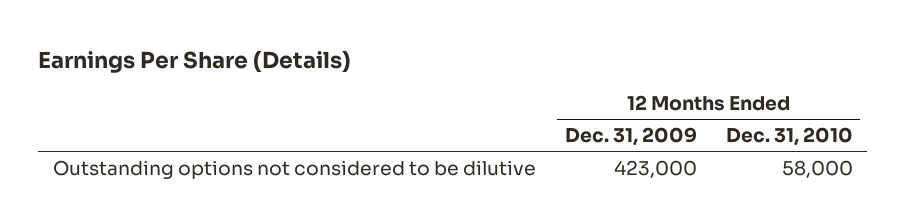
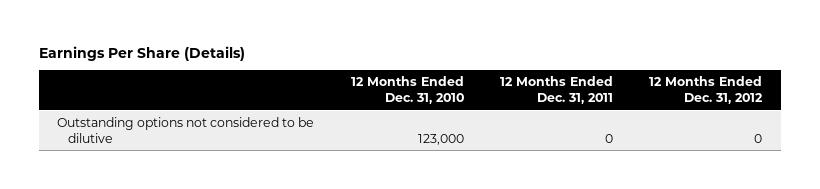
[564,127,697,147] Dec. 31, 2009 -> none
none -> [500,76,614,105] 12 Months Ended Dec. 31, 2011
none -> [649,76,764,105] 12 Months Ended Dec. 31, 2012
[781,160,853,179] 58,000 -> [417,133,464,145] 123,000

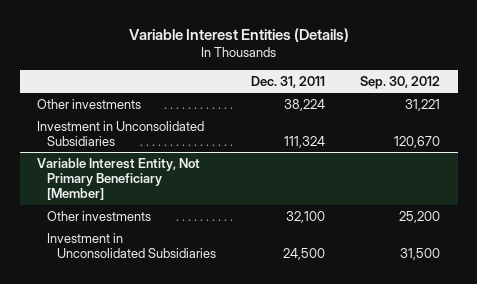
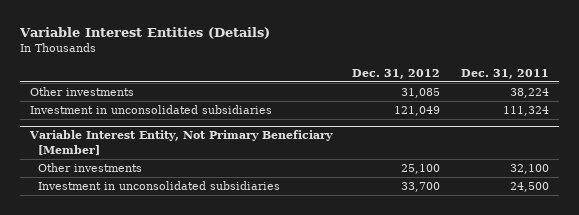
[360,76,441,90] Sep. 30, 2012 -> none
none -> [352,68,441,79] Dec. 31, 2012
[37,120,205,147] Investment in Unconsolidated Subsidiaries -> [30,105,273,115] Investment in unconsolidated subsidiaries
[46,232,216,259] Investment in Unconsolidated Subsidiaries -> [38,181,281,191] Investment in unconsolidated subsidiaries

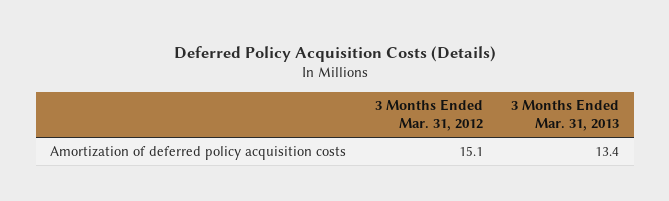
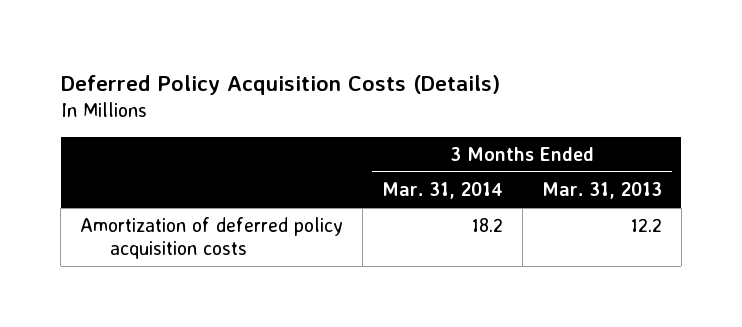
[374,98,483,132] 3 Months Ended Mar. 31, 2012 -> none
none -> [382,182,504,200] Mar. 31, 2014
[595,147,620,157] 13.4 -> [631,218,663,233] 12.2

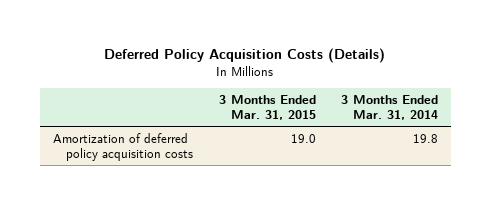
[542,182,663,200] Mar. 31, 2013 -> none
none -> [218,95,316,121] 3 Months Ended Mar. 31, 2015
[472,218,504,233] 18.2 -> [412,133,438,143] 19.8

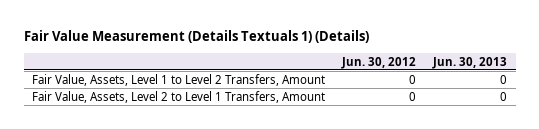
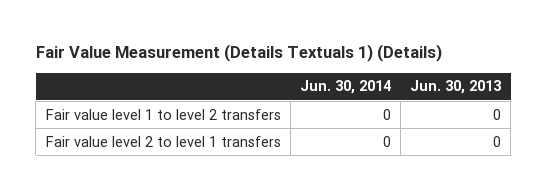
[341,56,417,69] Jun. 30, 2012 -> none
none -> [299,80,391,95] Jun. 30, 2014
[32,73,326,86] Fair Value, Assets, Level 1 to Level 2 Transfers, Amount -> [45,108,281,120] Fair value level 1 to level 2 transfers
[32,90,326,103] Fair Value, Assets, Level 2 to Level 1 Transfers, Amount -> [45,135,281,147] Fair value level 2 to level 1 transfers

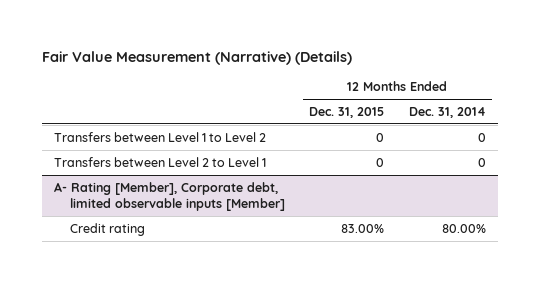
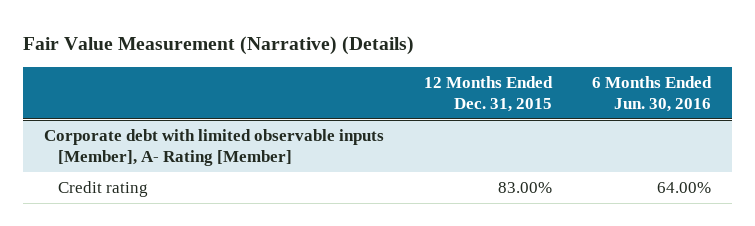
[408,106,486,118] Dec. 31, 2014 -> none
none -> [592,75,713,112] 6 Months Ended Jun. 30, 2016
[54,131,267,142] Transfers between Level 1 to Level 2 -> none
[54,156,267,167] Transfers between Level 2 to Level 1 -> none
[54,181,285,211] A- Rating [Member], Corporate debt, limited observable inputs [Member] -> [43,129,384,167] Corporate debt with limited observable inputs [Member], A- Rating [Member]

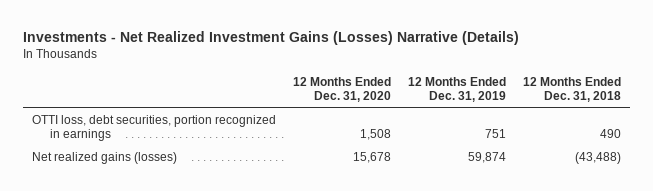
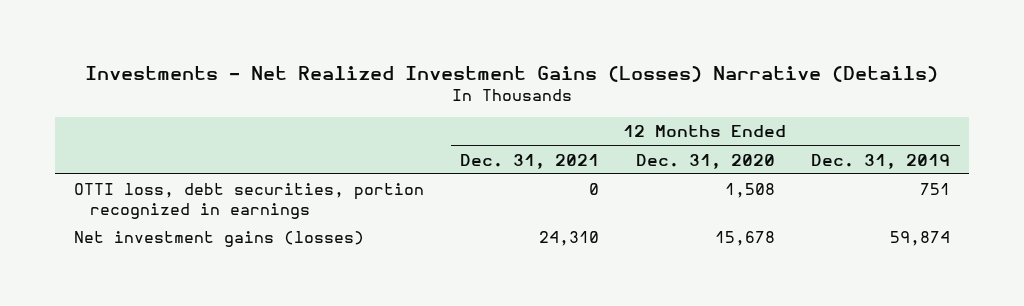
[523,76,622,102] 12 Months Ended Dec. 31, 2018 -> none
none -> [460,153,600,169] Dec. 31, 2021
[31,151,177,164] Net realized gains (losses) -> [73,231,364,248] Net investment gains (losses)

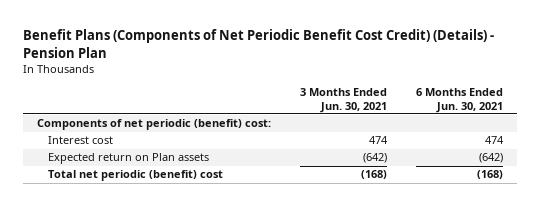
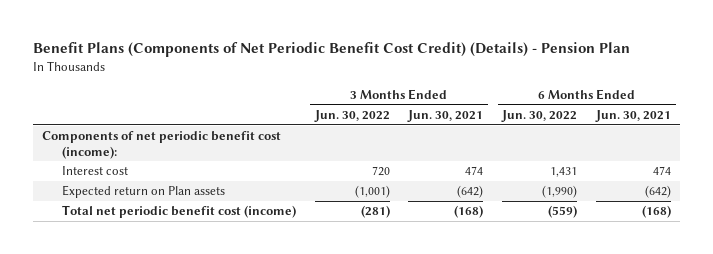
none -> [313,110,390,123] Jun. 30, 2022
none -> [501,110,578,123] Jun. 30, 2022
[37,119,272,131] Components of net periodic (benefit) cost: -> [42,131,282,159] Components of net periodic benefit cost (income):
[47,170,223,182] Total net periodic (benefit) cost -> [61,205,296,219] Total net periodic benefit cost (income)

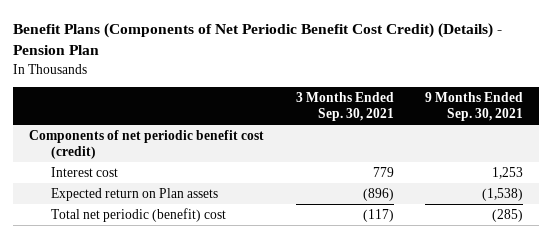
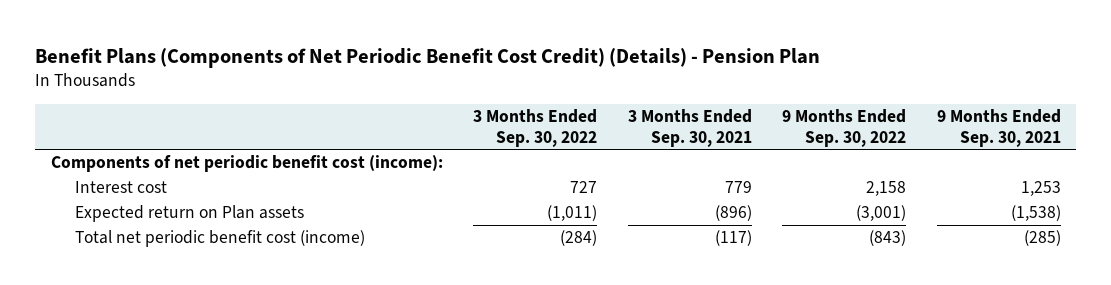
none -> [473,109,598,147] 3 Months Ended Sep. 30, 2022
none -> [782,109,907,147] 9 Months Ended Sep. 30, 2022
[28,129,264,159] Components of net periodic benefit cost (credit) -> [50,155,443,173] Components of net periodic benefit cost (income):
[50,207,226,222] Total net periodic (benefit) cost -> [74,230,365,248] Total net periodic benefit cost (income)

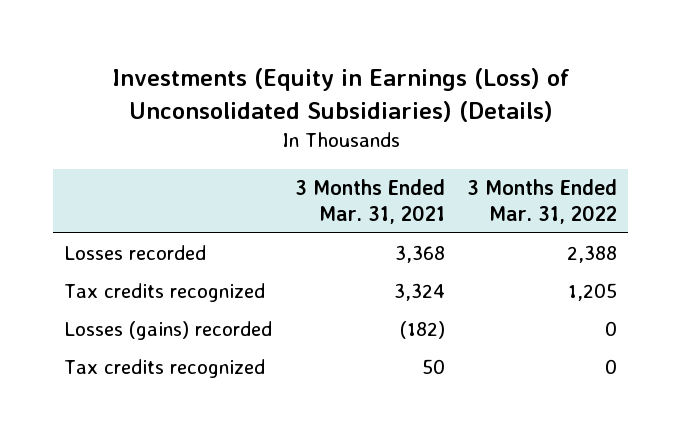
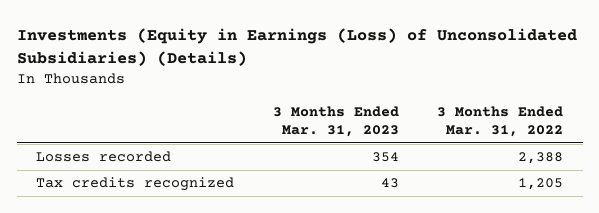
[294,178,445,225] 3 Months Ended Mar. 31, 2021 -> none
none -> [272,105,399,138] 3 Months Ended Mar. 31, 2023
[64,321,273,341] Losses (gains) recorded -> none
[64,359,266,379] Tax credits recognized -> none

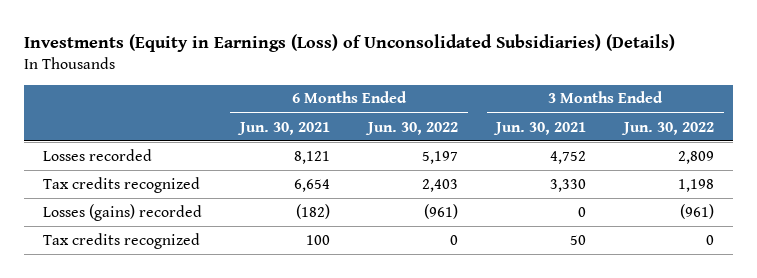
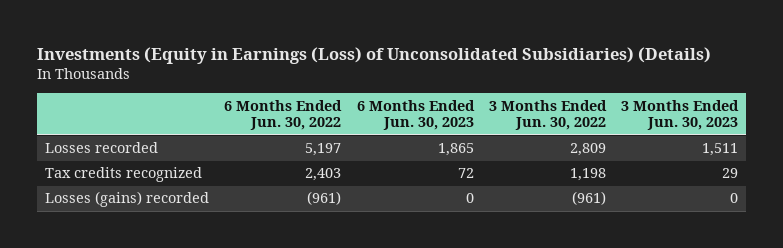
[236,121,330,135] Jun. 30, 2021 -> none
[493,121,587,135] Jun. 30, 2021 -> none
none -> [356,99,475,131] 6 Months Ended Jun. 30, 2023
none -> [621,99,740,131] 3 Months Ended Jun. 30, 2023
[42,232,200,249] Tax credits recognized -> none

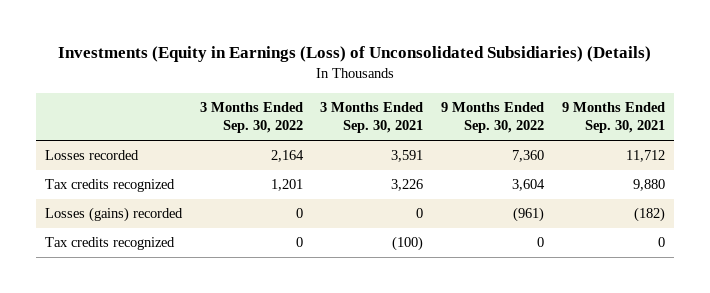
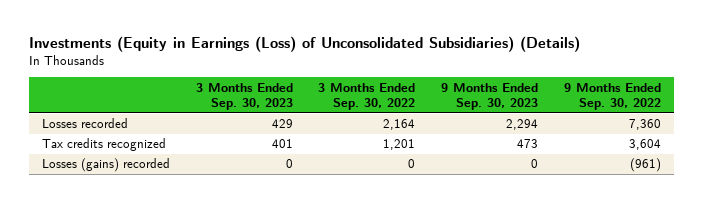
[320,101,424,134] 3 Months Ended Sep. 30, 2021 -> none
[562,101,666,134] 9 Months Ended Sep. 30, 2021 -> none
none -> [195,82,293,111] 3 Months Ended Sep. 30, 2023
none -> [441,82,539,111] 9 Months Ended Sep. 30, 2023
[44,237,175,251] Tax credits recognized -> none

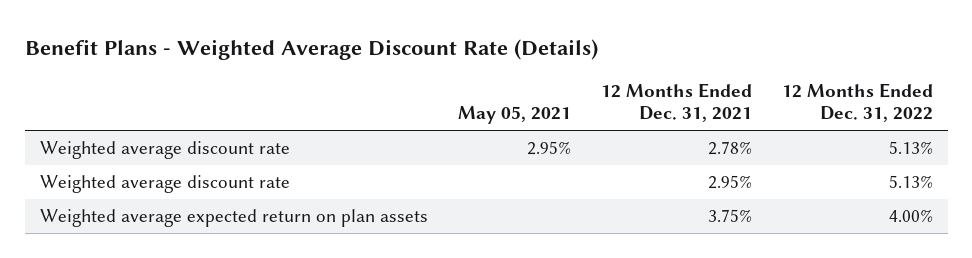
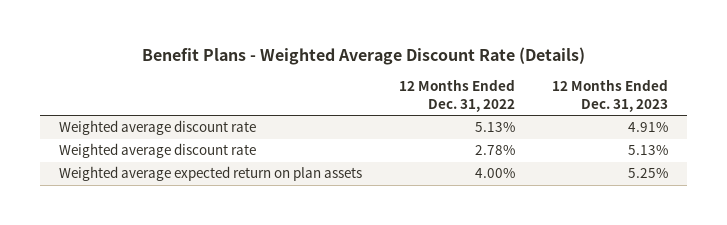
[457,106,571,125] May 05, 2021 -> none
[600,83,752,123] 12 Months Ended Dec. 31, 2021 -> none
none -> [552,79,669,113] 12 Months Ended Dec. 31, 2023
[888,175,933,189] 5.13% -> [475,145,516,156] 2.78%

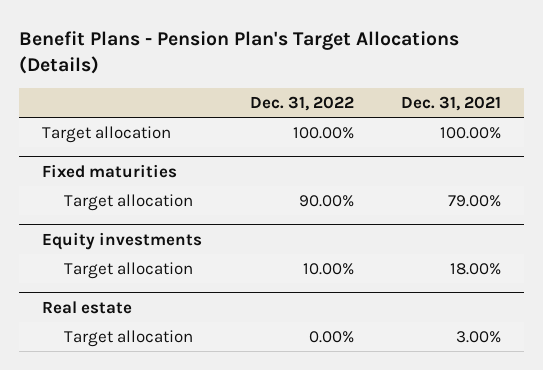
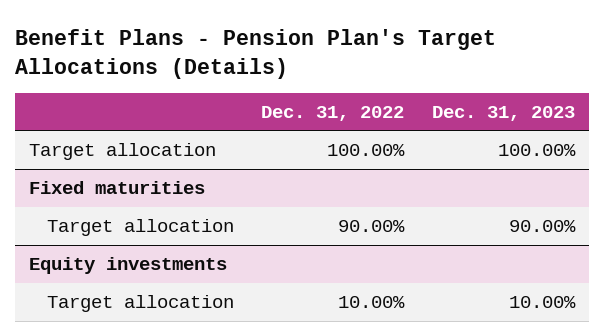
[400,95,501,111] Dec. 31, 2021 -> none
none -> [431,105,575,121] Dec. 31, 2023
[42,300,133,314] Real estate -> none
[63,329,193,347] Target allocation -> none

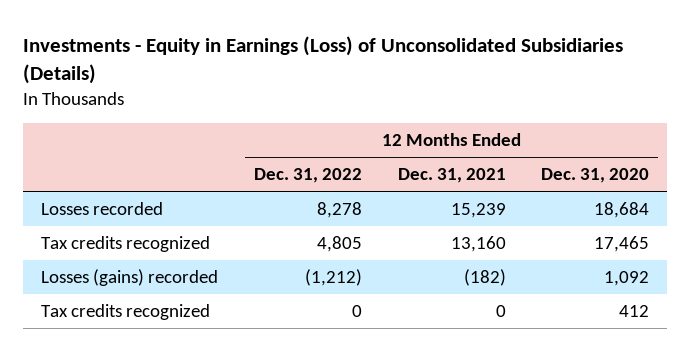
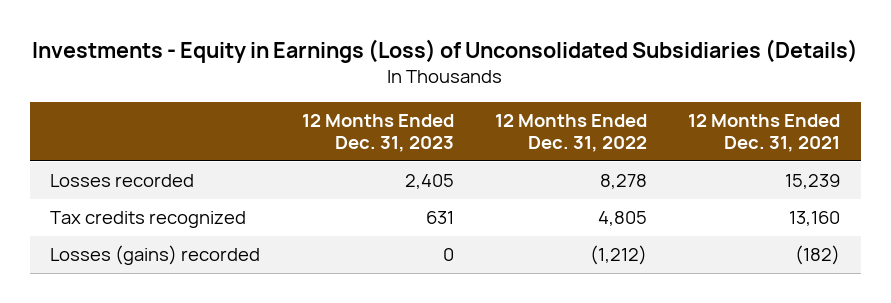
[541,168,650,184] Dec. 31, 2020 -> none
none -> [301,113,454,153] 12 Months Ended Dec. 31, 2023
[41,303,211,320] Tax credits recognized -> none

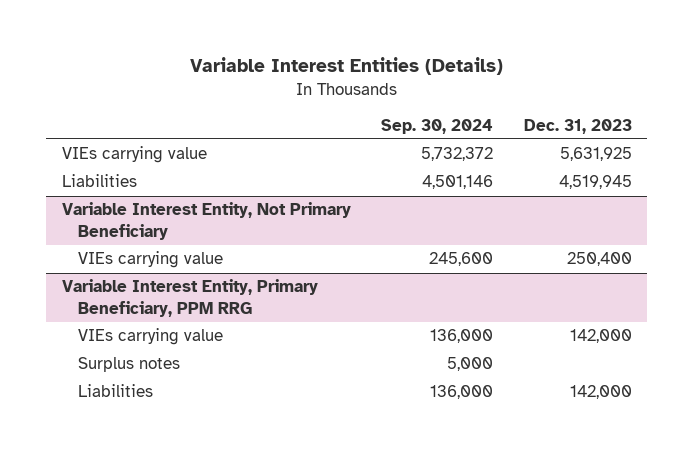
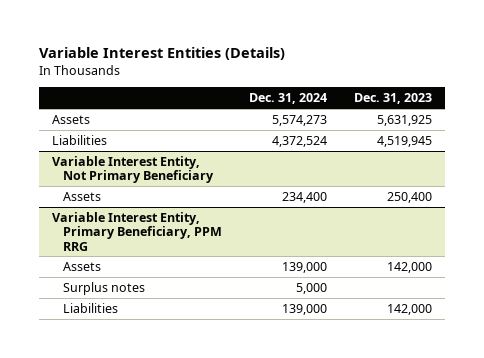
[381,118,494,134] Sep. 30, 2024 -> none
none -> [249,93,328,105] Dec. 31, 2024
[61,146,207,164] VIEs carrying value -> [52,114,91,124] Assets
[77,251,223,269] VIEs carrying value -> [63,191,102,201] Assets
[77,328,223,346] VIEs carrying value -> [63,261,102,271] Assets

